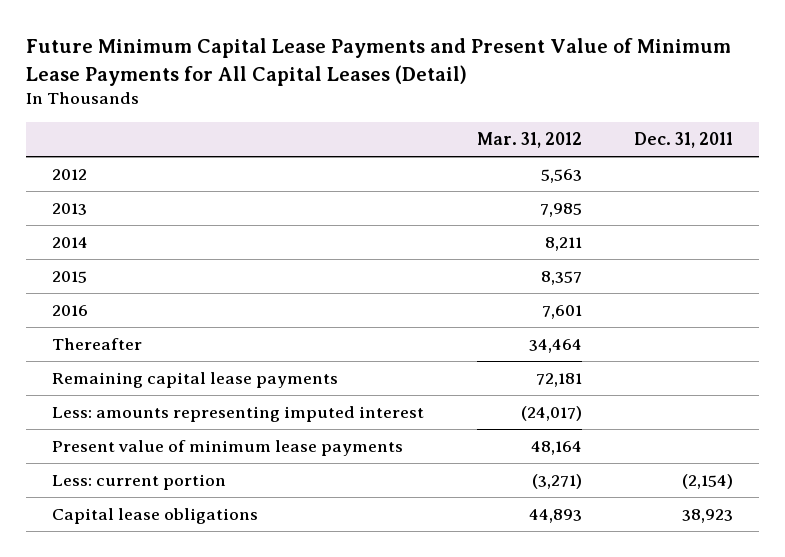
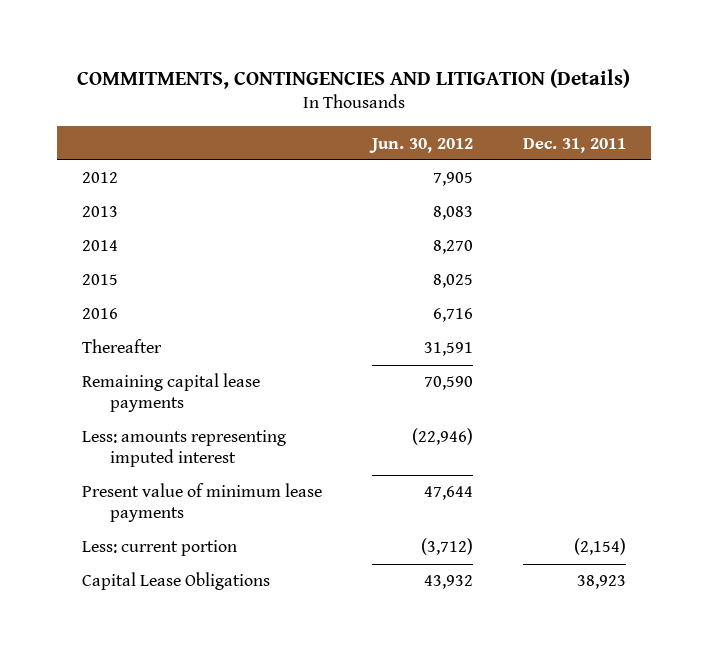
[26,38,732,86] Future Minimum Capital Lease Payments and Present Value of Minimum Lease Payments for All Capital Leases (Detail) -> [77,68,631,89] COMMITMENTS, CONTINGENCIES AND LITIGATION (Details)
[476,132,582,149] Mar. 31, 2012 -> none
none -> [369,137,474,153] Jun. 30, 2012
[52,508,259,525] Capital lease obligations -> [82,572,271,591] Capital Lease Obligations

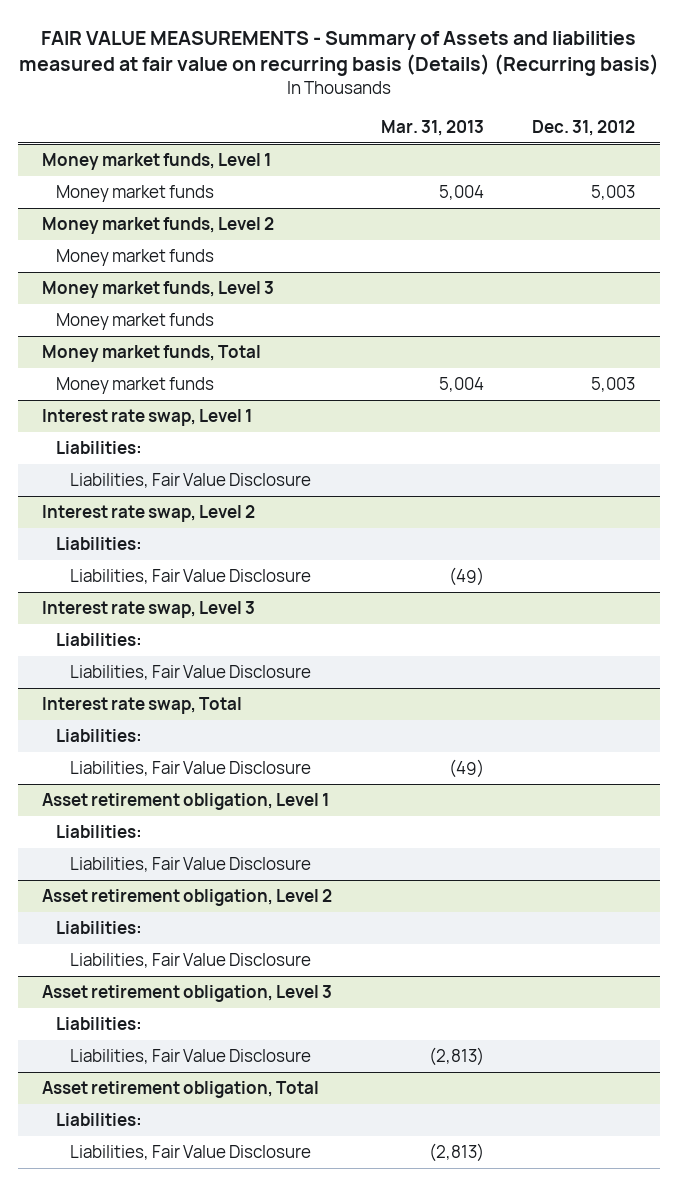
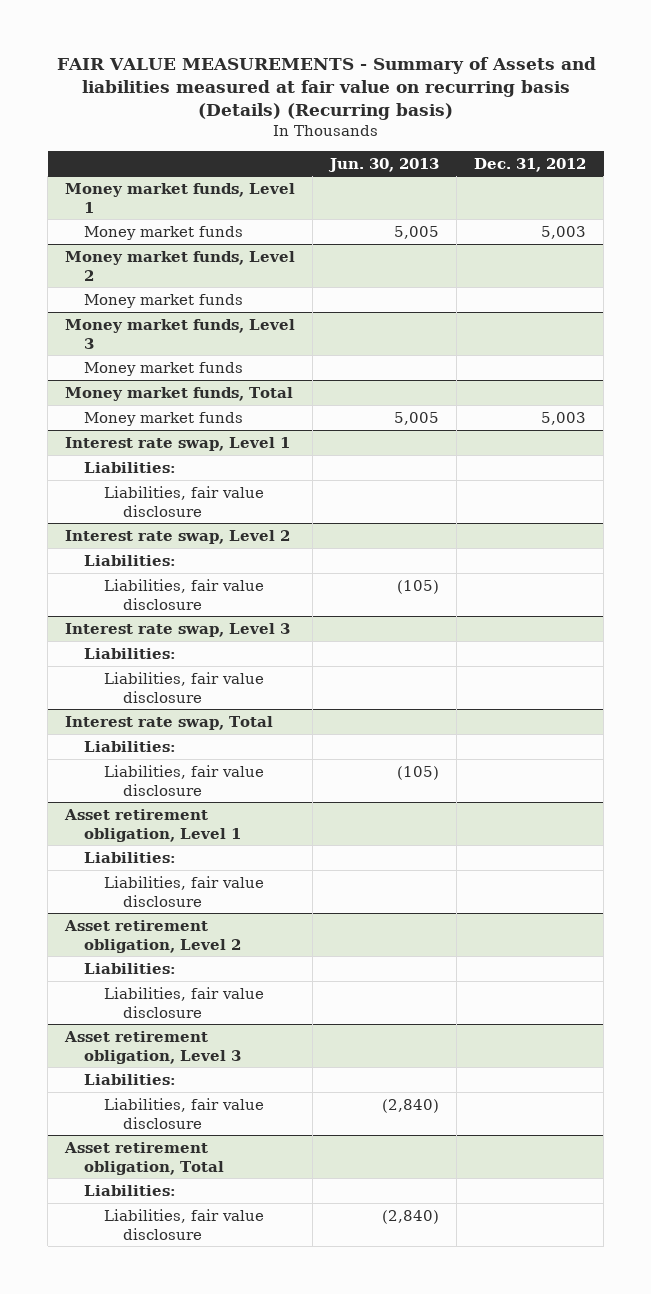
[380,119,484,136] Mar. 31, 2013 -> none
none -> [328,157,440,172] Jun. 30, 2013
[70,473,312,489] Liabilities, Fair Value Disclosure -> [103,485,264,517] Liabilities, fair value disclosure
[70,569,312,585] Liabilities, Fair Value Disclosure -> [103,578,264,610] Liabilities, fair value disclosure
[70,665,312,681] Liabilities, Fair Value Disclosure -> [103,671,264,703] Liabilities, fair value disclosure
[70,761,312,777] Liabilities, Fair Value Disclosure -> [103,764,264,796] Liabilities, fair value disclosure
[70,857,312,873] Liabilities, Fair Value Disclosure -> [103,875,264,907] Liabilities, fair value disclosure
[70,953,312,969] Liabilities, Fair Value Disclosure -> [103,986,264,1018] Liabilities, fair value disclosure
[70,1049,312,1065] Liabilities, Fair Value Disclosure -> [103,1097,264,1129] Liabilities, fair value disclosure
[70,1145,312,1161] Liabilities, Fair Value Disclosure -> [103,1208,264,1240] Liabilities, fair value disclosure

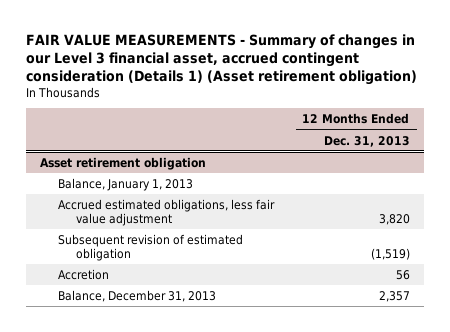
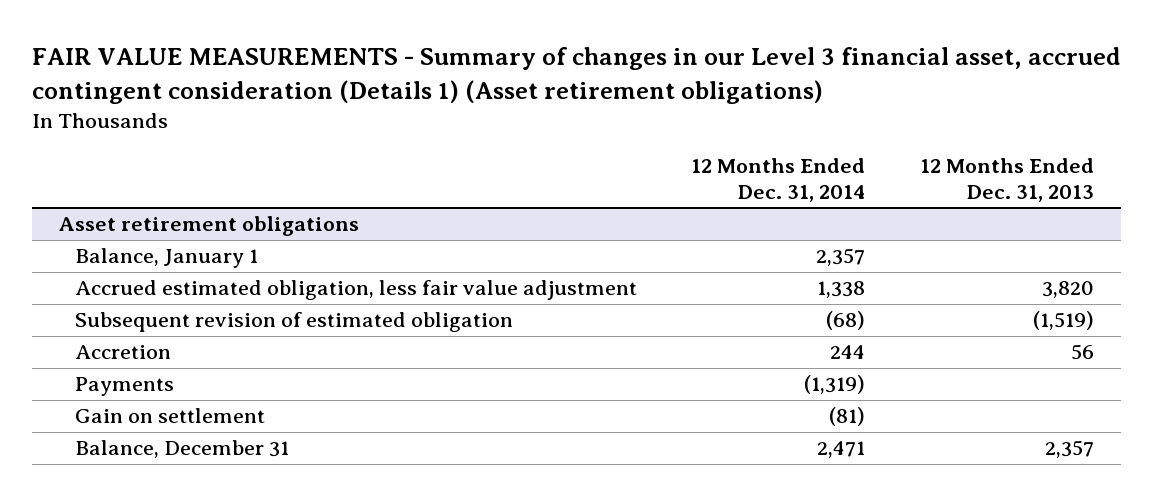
[26,33,418,85] FAIR VALUE MEASUREMENTS - Summary of changes in our Level 3 financial asset, accrued contingent consideration (Details 1) (Asset retirement obligation) -> [31,47,1121,104] FAIR VALUE MEASUREMENTS - Summary of changes in our Level 3 financial asset, accrued contingent consideration (Details 1) (Asset retirement obligations)
none -> [691,158,866,203] 12 Months Ended Dec. 31, 2014
[40,156,207,170] Asset retirement obligation -> [58,216,359,237] Asset retirement obligations
[58,177,194,191] Balance, January 1, 2013 -> [74,248,258,269] Balance, January 1
[58,198,276,226] Accrued estimated obligations, less fair value adjustment -> [74,280,637,301] Accrued estimated obligation, less fair value adjustment
none -> [74,377,174,397] Payments
none -> [74,408,265,424] Gain on settlement
[58,289,217,302] Balance, December 31, 2013 -> [74,440,289,459] Balance, December 31

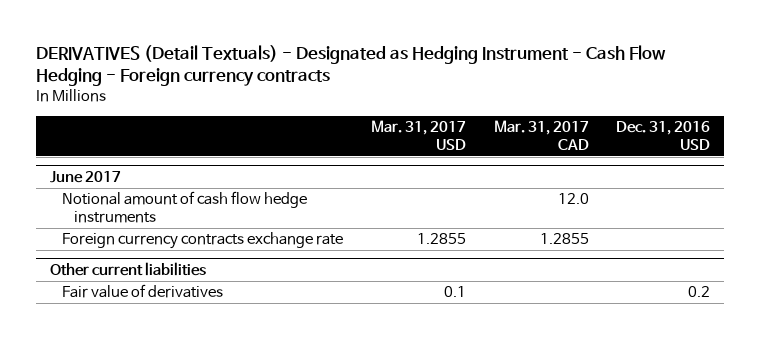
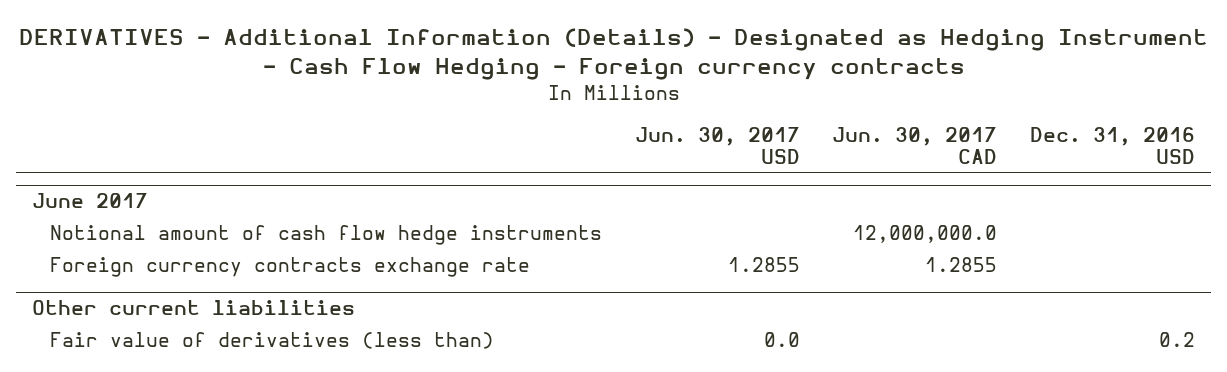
[35,44,666,87] DERIVATIVES (Detail Textuals) - Designated as Hedging Instrument - Cash Flow Hedging - Foreign currency contracts -> [18,28,1208,81] DERIVATIVES - Additional Information (Details) - Designated as Hedging Instrument - Cash Flow Hedging - Foreign currency contracts
[370,120,466,150] Mar. 31, 2017 USD -> none
[493,120,589,150] Mar. 31, 2017 CAD -> none
none -> [634,126,800,164] Jun. 30, 2017 USD
none -> [832,126,998,164] Jun. 30, 2017 CAD
[61,284,223,299] Fair value of derivatives -> [50,332,495,350] Fair value of derivatives (less than)

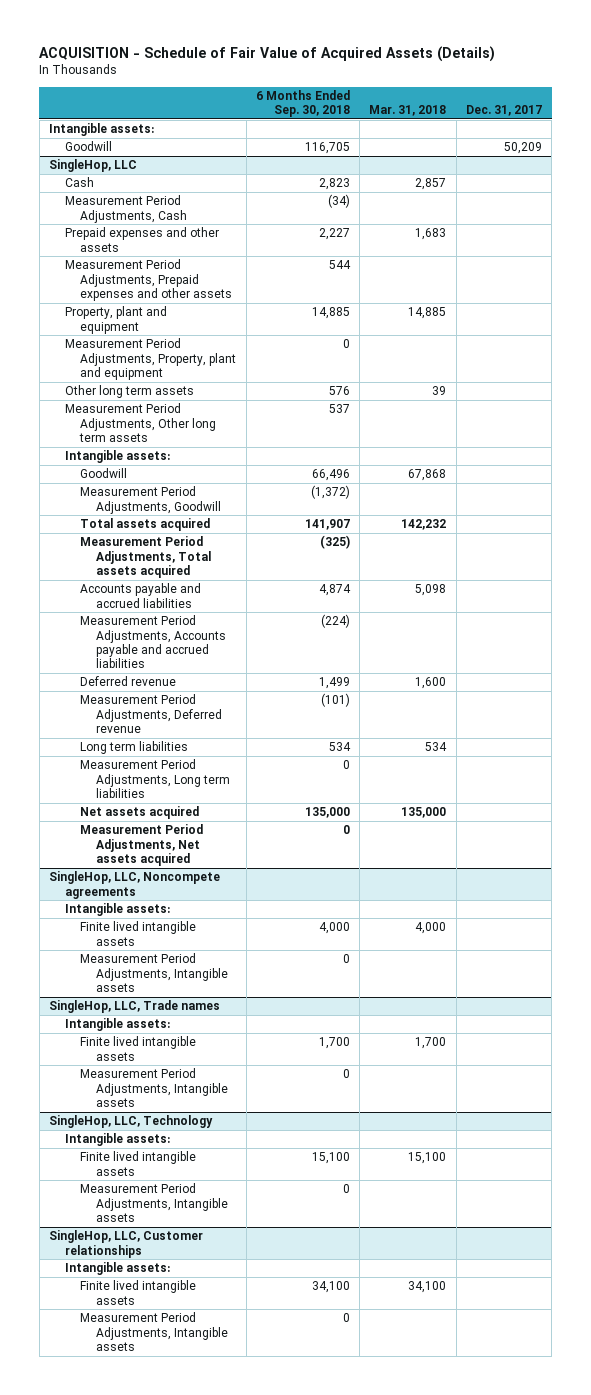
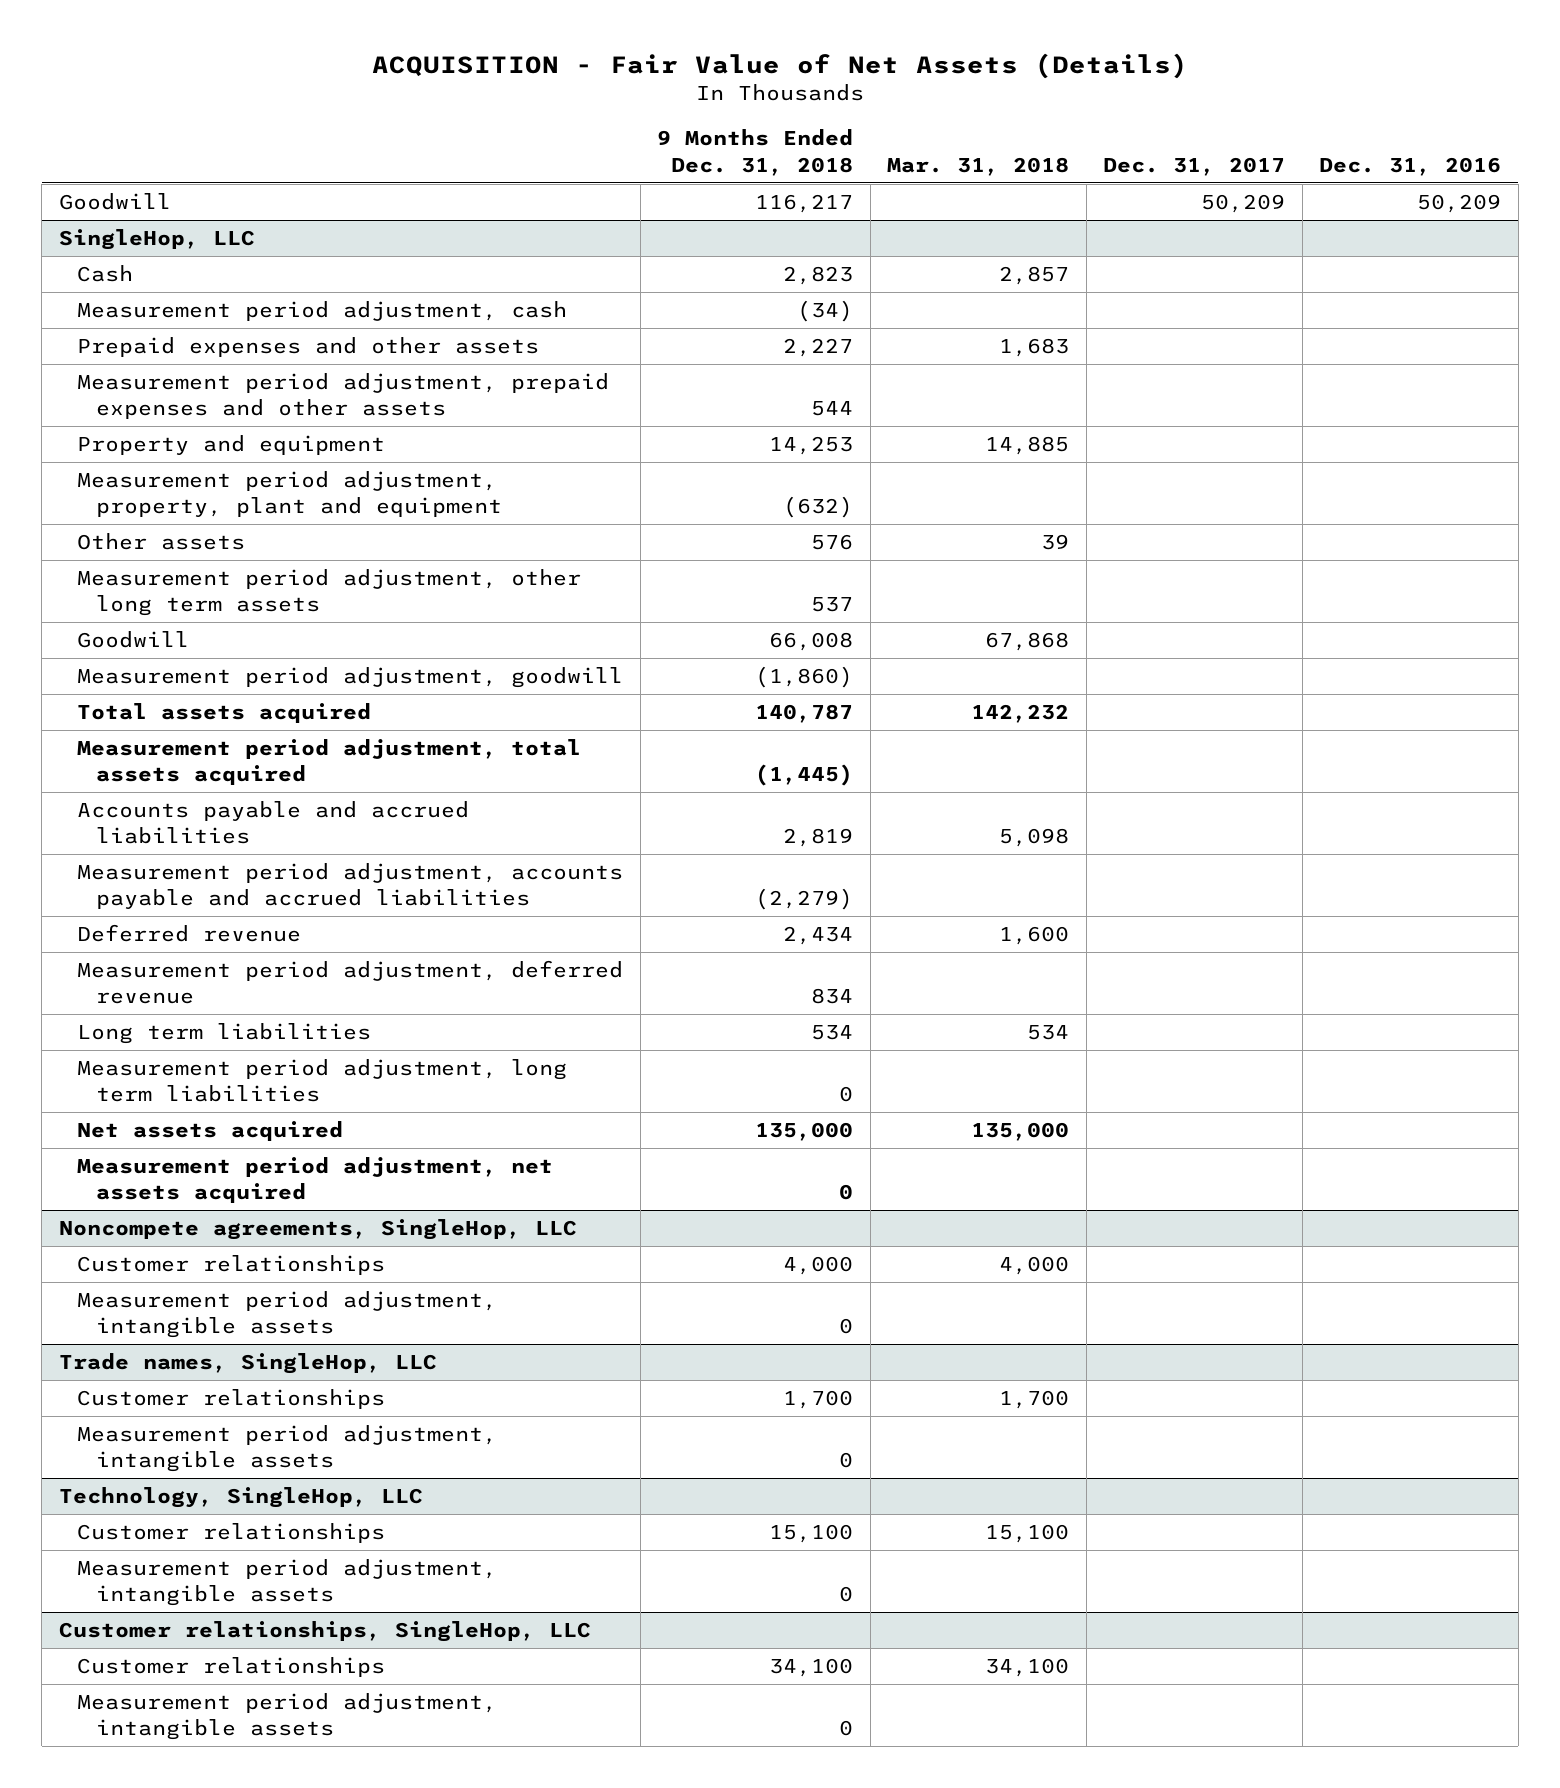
[39,46,496,63] ACQUISITION - Schedule of Fair Value of Acquired Assets (Details) -> [371,52,1188,79] ACQUISITION - Fair Value of Net Assets (Details)
[255,89,350,118] 6 Months Ended Sep. 30, 2018 -> none
none -> [657,129,854,176] 9 Months Ended Dec. 31, 2018
none -> [1319,156,1502,176] Dec. 31, 2016
[48,123,154,137] Intangible assets: -> none
[64,195,188,223] Measurement Period Adjustments, Cash -> [77,301,568,322] Measurement period adjustment, cash
[64,450,170,464] Intangible assets: -> none
[64,259,233,301] Measurement Period Adjustments, Prepaid expenses and other assets -> [77,373,610,420] Measurement period adjustment, prepaid expenses and other assets
[64,306,167,334] Property, plant and equipment -> [77,435,386,456] Property and equipment
[64,338,237,380] Measurement Period Adjustments, Property, plant and equipment -> [77,471,503,518] Measurement period adjustment, property, plant and equipment
[64,385,194,399] Other long term assets -> [77,533,246,551] Other assets
[64,403,217,442] Measurement Period Adjustments, Other long term assets -> [77,569,582,617] Measurement period adjustment, other long term assets
[80,486,222,514] Measurement Period Adjustments, Goodwill -> [77,667,624,689] Measurement period adjustment, goodwill
[80,536,212,578] Measurement Period Adjustments, Total assets acquired -> [77,739,582,786] Measurement period adjustment, total assets acquired
[80,615,227,669] Measurement Period Adjustments, Accounts payable and accrued liabilities -> [77,863,624,910] Measurement period adjustment, accounts payable and accrued liabilities
[80,694,223,733] Measurement Period Adjustments, Deferred revenue -> [77,960,624,1005] Measurement period adjustment, deferred revenue
[80,759,231,798] Measurement Period Adjustments, Long term liabilities -> [77,1059,568,1103] Measurement period adjustment, long term liabilities
[64,903,170,917] Intangible assets: -> none
[64,1018,170,1032] Intangible assets: -> none
[64,1133,170,1147] Intangible assets: -> none
[64,1262,170,1276] Intangible assets: -> none
[80,824,204,866] Measurement Period Adjustments, Net assets acquired -> [77,1157,554,1204] Measurement period adjustment, net assets acquired
[48,871,220,899] SingleHop, LLC, Noncompete agreements -> [58,1219,577,1241] Noncompete agreements, SingleHop, LLC
[80,921,197,946] Finite lived intangible assets -> [77,1255,386,1276] Customer relationships
[80,953,229,992] Measurement Period Adjustments, Intangible assets -> [77,1291,498,1339] Measurement period adjustment, intangible assets
[48,1000,220,1014] SingleHop, LLC, Trade names -> [58,1353,437,1375] Trade names, SingleHop, LLC
[80,1036,197,1061] Finite lived intangible assets -> [77,1389,386,1410] Customer relationships
[80,1068,229,1107] Measurement Period Adjustments, Intangible assets -> [77,1425,498,1473] Measurement period adjustment, intangible assets
[48,1115,213,1129] SingleHop, LLC, Technology -> [58,1487,423,1509] Technology, SingleHop, LLC
[80,1151,197,1176] Finite lived intangible assets -> [77,1523,386,1544] Customer relationships
[80,1183,229,1222] Measurement Period Adjustments, Intangible assets -> [77,1559,498,1607] Measurement period adjustment, intangible assets
[48,1230,203,1258] SingleHop, LLC, Customer relationships -> [58,1621,591,1643] Customer relationships, SingleHop, LLC
[80,1280,197,1305] Finite lived intangible assets -> [77,1657,386,1678] Customer relationships
[80,1312,229,1351] Measurement Period Adjustments, Intangible assets -> [77,1693,498,1741] Measurement period adjustment, intangible assets

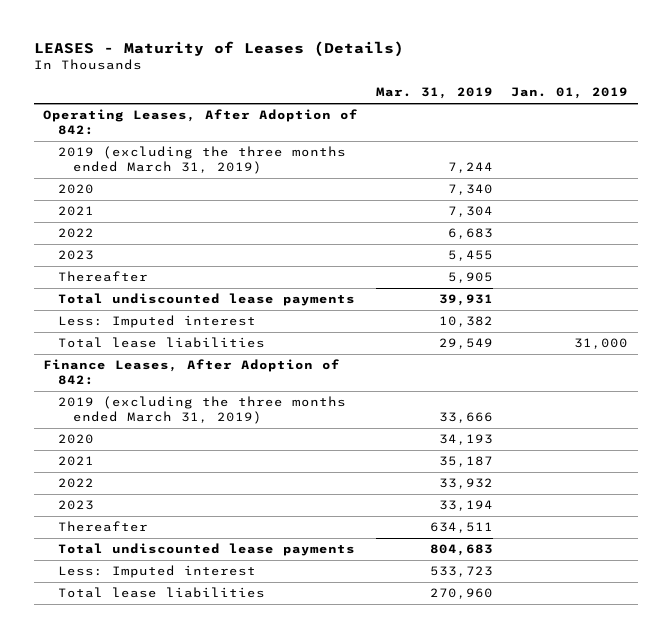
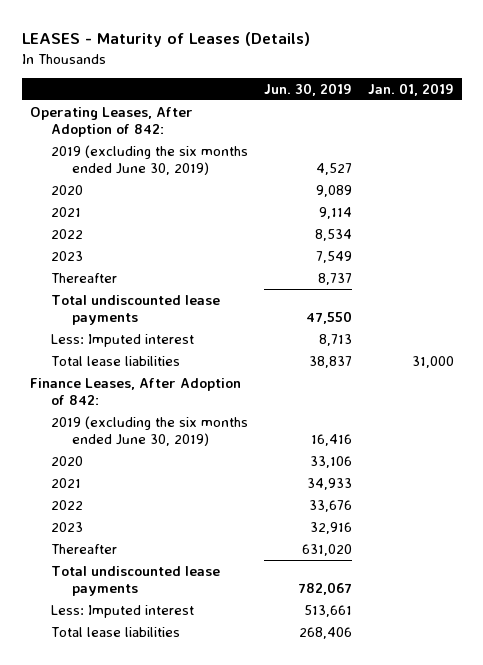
[376,87,494,100] Mar. 31, 2019 -> none
none -> [263,82,352,96] Jun. 30, 2019
[57,146,346,175] 2019 (excluding the three months ended March 31, 2019) -> [51,144,249,176] 2019 (excluding the six months ended June 30, 2019)
[57,396,346,425] 2019 (excluding the three months ended March 31, 2019) -> [51,415,249,447] 2019 (excluding the six months ended June 30, 2019)

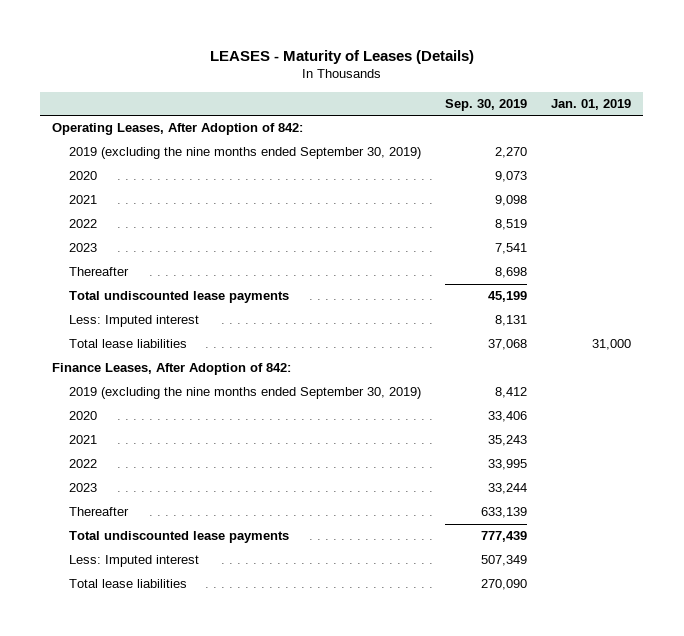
[263,82,352,96] Jun. 30, 2019 -> none
none -> [445,98,528,111] Sep. 30, 2019
[51,144,249,176] 2019 (excluding the six months ended June 30, 2019) -> [69,147,422,160] 2019 (excluding the nine months ended September 30, 2019)
[51,415,249,447] 2019 (excluding the six months ended June 30, 2019) -> [69,387,422,400] 2019 (excluding the nine months ended September 30, 2019)

